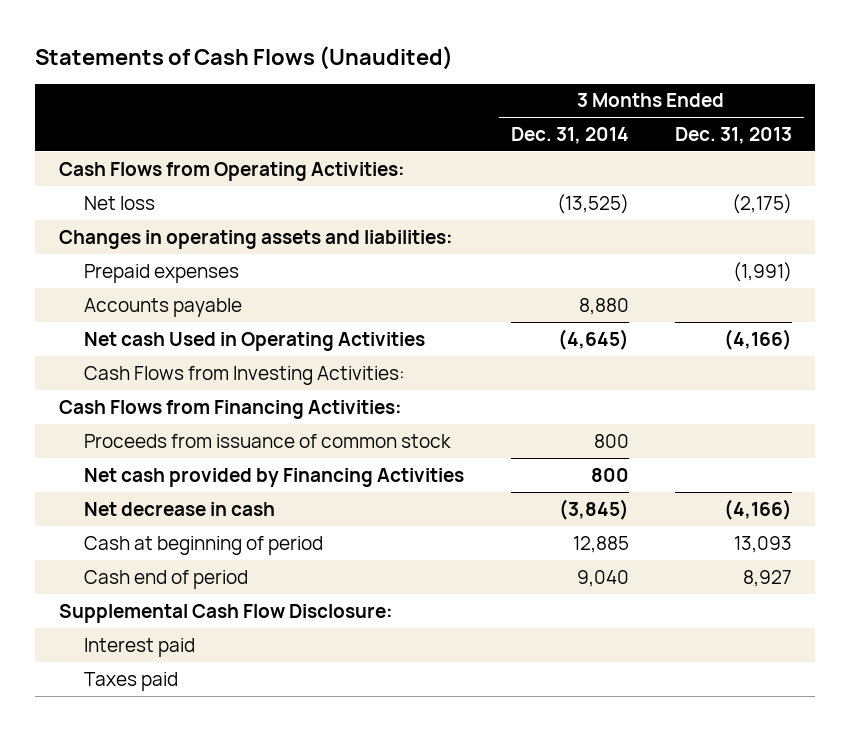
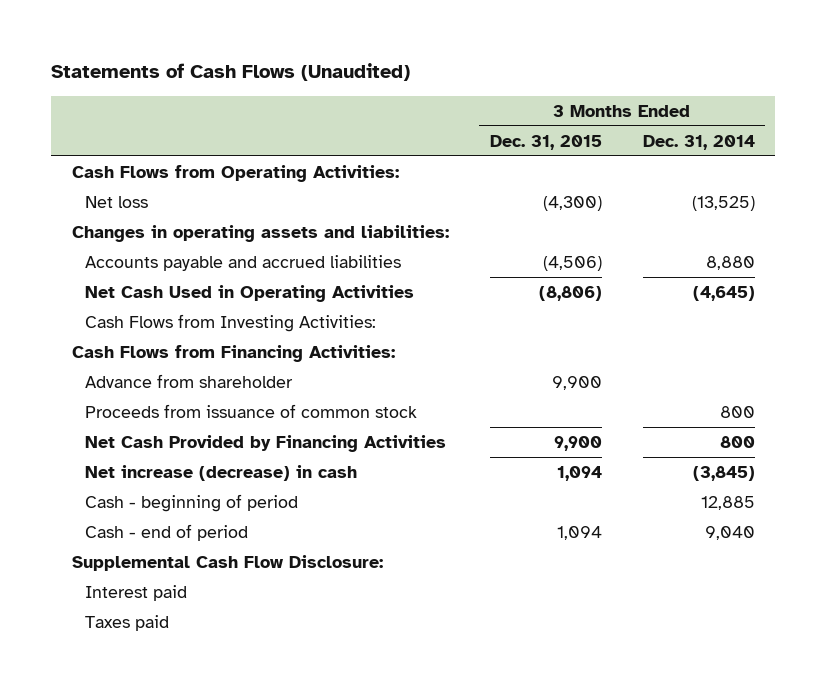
[674,127,792,145] Dec. 31, 2013 -> none
none -> [489,134,602,150] Dec. 31, 2015
[84,263,240,283] Prepaid expenses -> none
[84,297,243,317] Accounts payable -> [85,254,402,271] Accounts payable and accrued liabilities
[84,331,426,351] Net cash Used in Operating Activities -> [85,284,415,302] Net Cash Used in Operating Activities
none -> [85,373,294,388] Advance from shareholder
[84,467,465,487] Net cash provided by Financing Activities -> [85,434,447,452] Net Cash Provided by Financing Activities
[84,501,276,516] Net decrease in cash -> [85,464,358,481] Net increase (decrease) in cash
[84,535,324,555] Cash at beginning of period -> [85,493,299,512] Cash - beginning of period
[84,569,249,589] Cash end of period -> [85,523,249,541] Cash - end of period

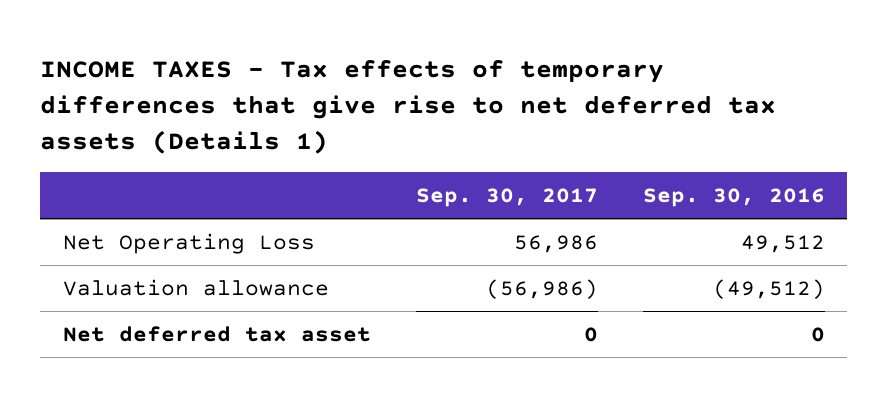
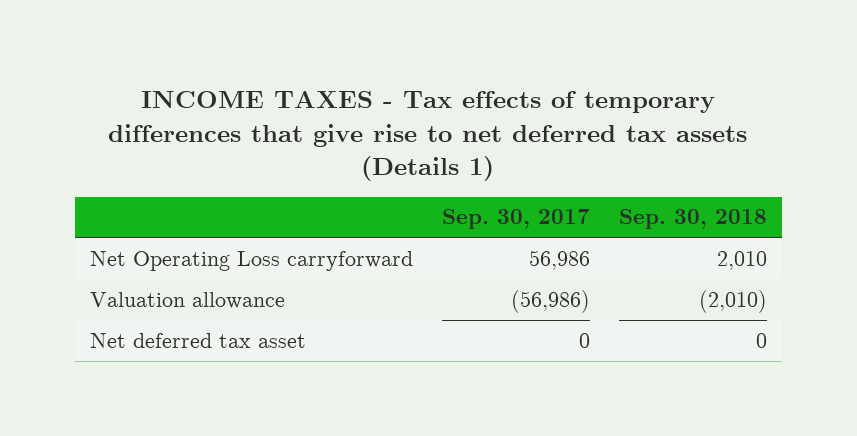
[642,187,825,207] Sep. 30, 2016 -> none
none -> [619,209,768,230] Sep. 30, 2018
[62,233,315,255] Net Operating Loss -> [89,250,413,271] Net Operating Loss carryforward

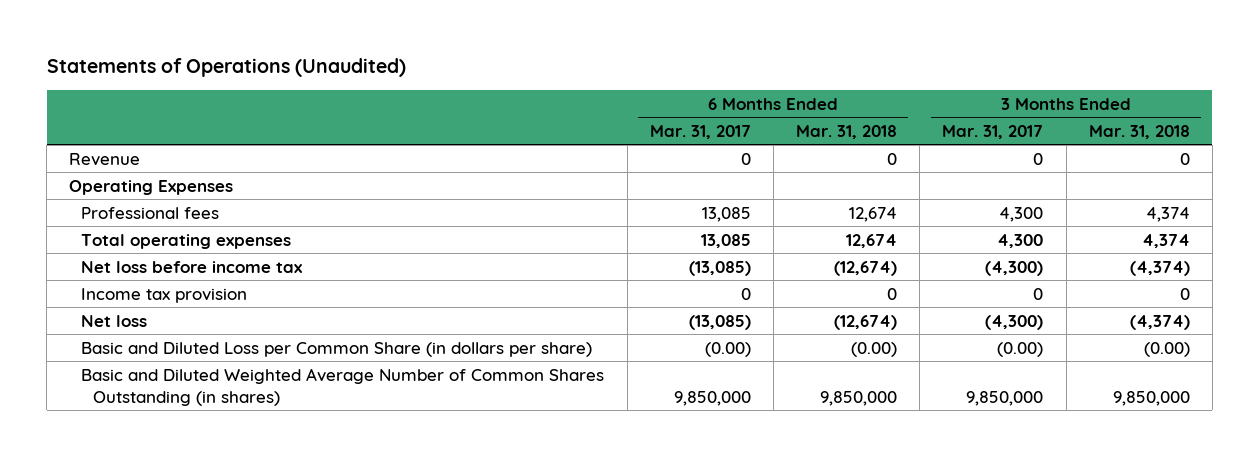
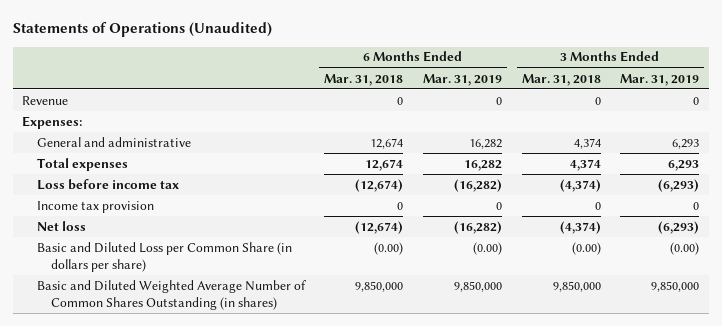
[649,124,751,139] Mar. 31, 2017 -> none
[942,124,1044,139] Mar. 31, 2017 -> none
none -> [422,73,502,86] Mar. 31, 2019
none -> [620,73,700,86] Mar. 31, 2019
[69,179,234,195] Operating Expenses -> [22,115,83,129] Expenses:
[81,206,220,219] Professional fees -> [36,136,191,147] General and administrative
[81,233,292,249] Total operating expenses -> [36,157,128,171] Total expenses
[81,260,304,273] Net loss before income tax -> [36,178,179,190] Loss before income tax

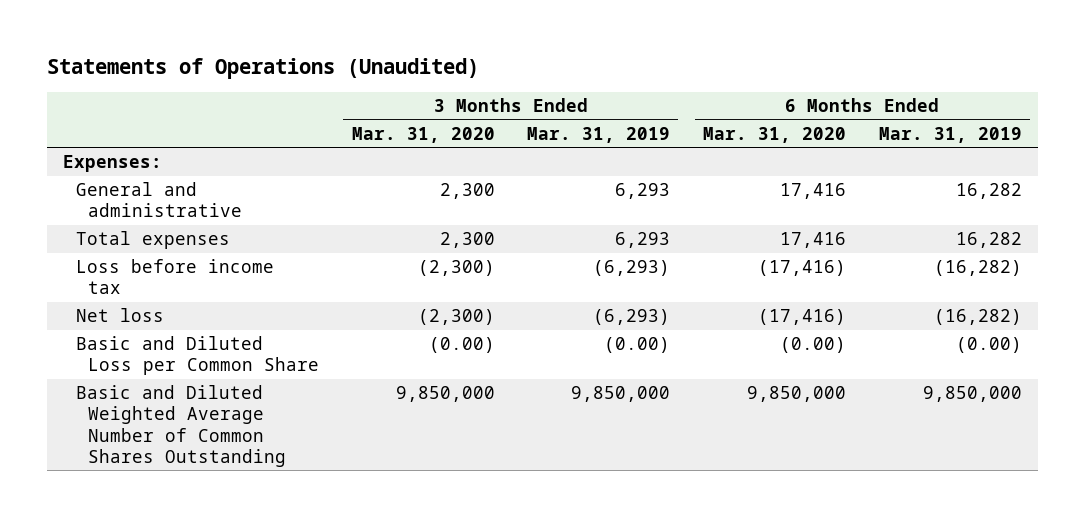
[324,73,404,86] Mar. 31, 2018 -> none
[521,73,601,86] Mar. 31, 2018 -> none
none -> [351,126,495,143] Mar. 31, 2020
none -> [702,126,846,143] Mar. 31, 2020
[22,95,69,105] Revenue -> none
[36,200,154,213] Income tax provision -> none
[36,241,292,273] Basic and Diluted Loss per Common Share (in dollars per share) -> [75,336,319,376] Basic and Diluted Loss per Common Share
[36,279,306,311] Basic and Diluted Weighted Average Number of Common Shares Outstanding (in shares) -> [75,385,286,467] Basic and Diluted Weighted Average Number of Common Shares Outstanding

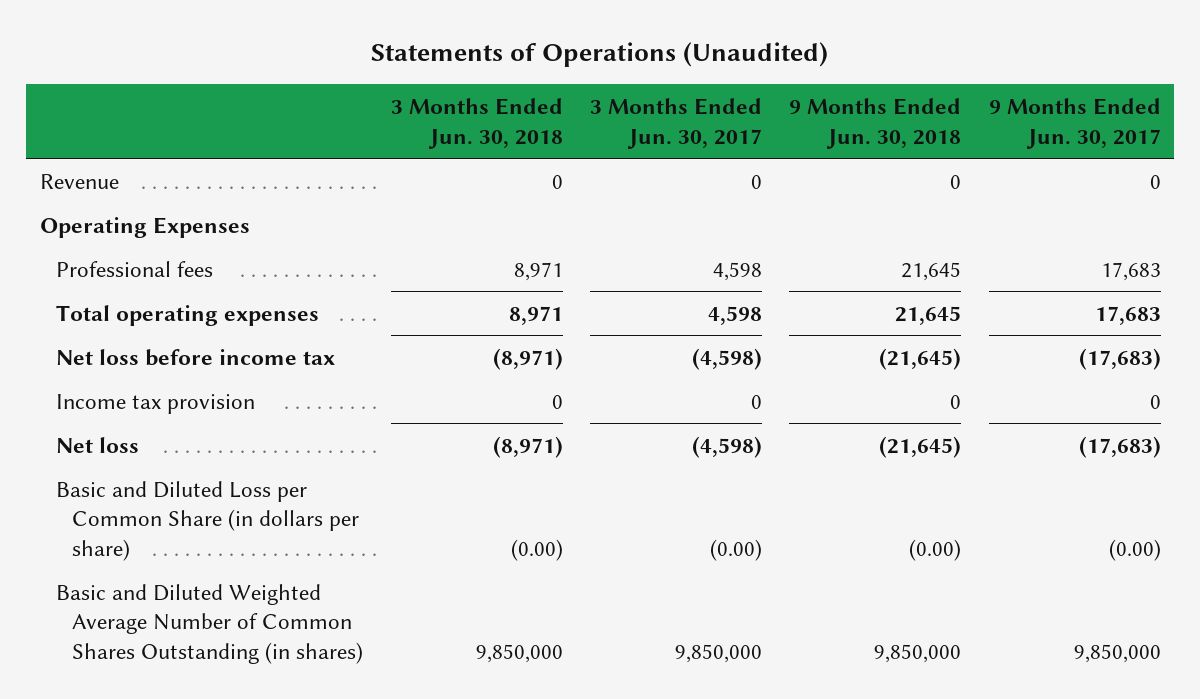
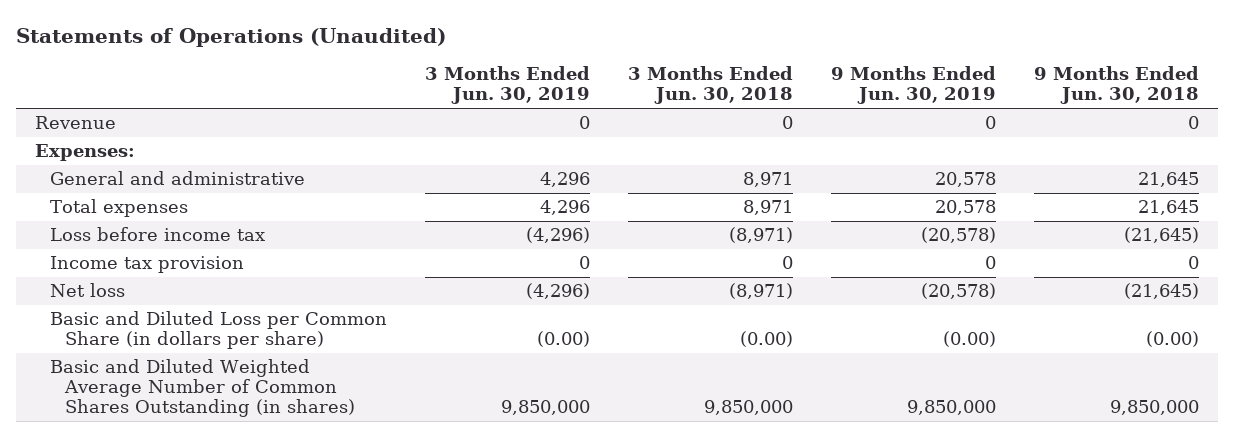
[590,98,763,149] 3 Months Ended Jun. 30, 2017 -> none
[988,98,1161,149] 9 Months Ended Jun. 30, 2017 -> none
none -> [424,66,590,105] 3 Months Ended Jun. 30, 2019
none -> [831,66,997,105] 9 Months Ended Jun. 30, 2019
[39,216,250,238] Operating Expenses -> [34,144,135,162] Expenses:
[55,260,213,277] Professional fees -> [49,171,305,186] General and administrative
[55,304,319,326] Total operating expenses -> [49,199,188,218] Total expenses
[55,348,335,366] Net loss before income tax -> [49,227,265,242] Loss before income tax

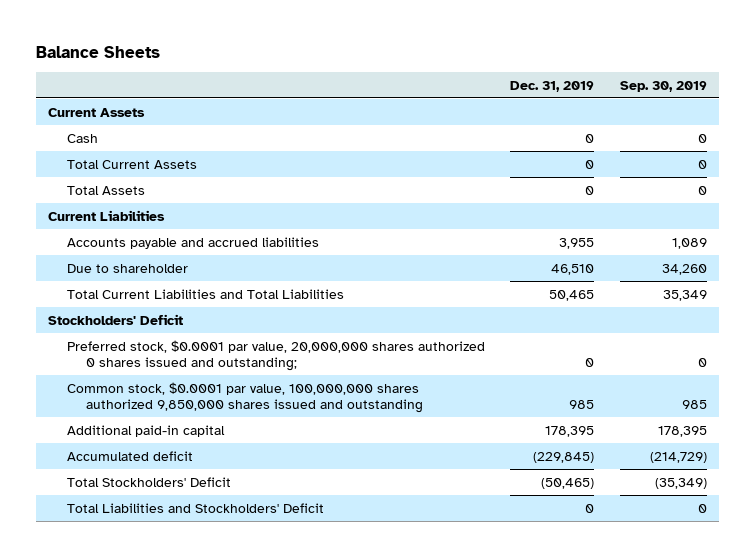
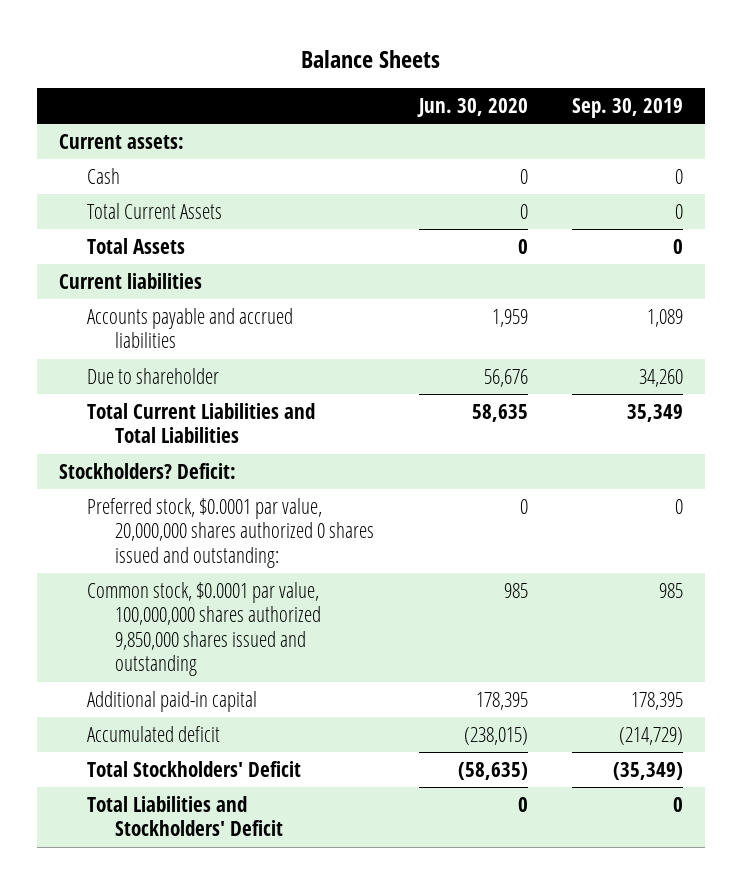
[510,80,595,92] Dec. 31, 2019 -> none
none -> [416,98,528,118] Jun. 30, 2020
[48,107,146,117] Current Assets -> [58,133,184,149] Current assets:
[48,209,166,221] Current Liabilities -> [58,272,202,289] Current liabilities
[48,313,184,325] Stockholders' Deficit -> [58,462,236,479] Stockholders? Deficit:
[67,339,486,372] Preferred stock, $0.0001 par value, 20,000,000 shares authorized 0 shares issued and outstanding; -> [86,497,375,568] Preferred stock, $0.0001 par value, 20,000,000 shares authorized 0 shares issued and outstanding:

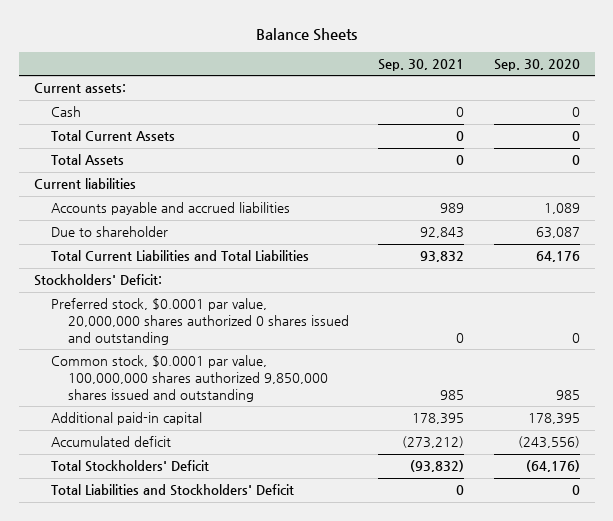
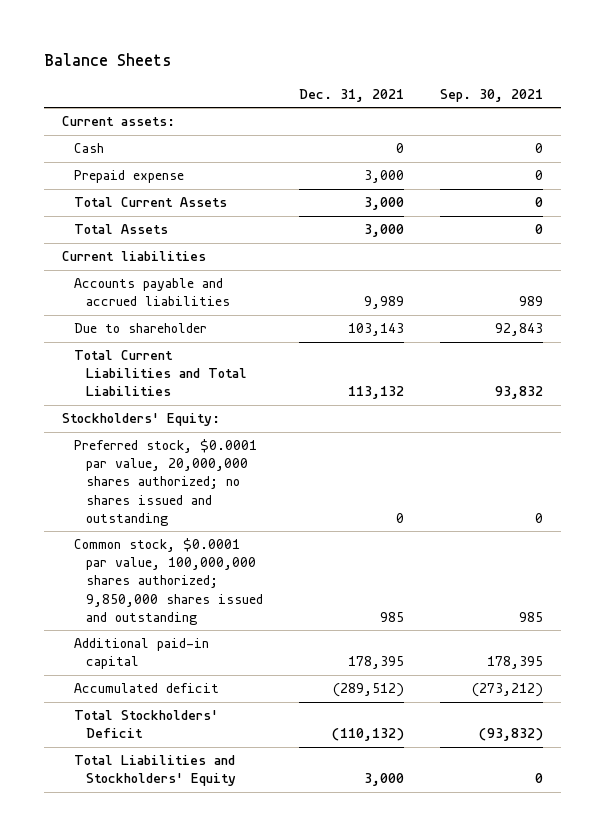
[493,59,580,72] Sep. 30, 2020 -> none
none -> [298,88,404,102] Dec. 31, 2021
none -> [73,170,184,184] Prepaid expense
[33,274,162,287] Stockholders' Deficit: -> [62,413,221,427] Stockholders' Equity:
[50,298,349,346] Preferred stock, $0.0001 par value, 20,000,000 shares authorized 0 shares issued and outstanding -> [73,439,257,526] Preferred stock, $0.0001 par value, 20,000,000 shares authorized; no shares issued and outstanding
[50,355,328,403] Common stock, $0.0001 par value, 100,000,000 shares authorized 9,850,000 shares issued and outstanding -> [73,538,263,625] Common stock, $0.0001 par value, 100,000,000 shares authorized; 9,850,000 shares issued and outstanding
[50,484,294,497] Total Liabilities and Stockholders' Deficit -> [73,755,236,787] Total Liabilities and Stockholders' Equity

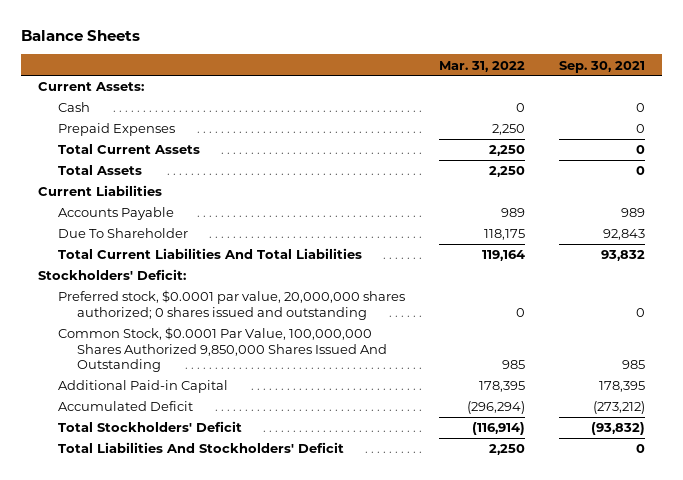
[298,88,404,102] Dec. 31, 2021 -> none
none -> [438,60,525,72] Mar. 31, 2022
[62,116,176,127] Current assets: -> [37,82,144,92] Current Assets:
[73,170,184,184] Prepaid expense -> [57,123,175,137] Prepaid Expenses
[62,251,207,262] Current liabilities -> [37,185,162,197] Current Liabilities
[73,278,230,307] Accounts payable and accrued liabilities -> [57,207,174,221] Accounts Payable
[73,323,207,334] Due to shareholder -> [57,228,188,239] Due To Shareholder
[73,350,247,397] Total Current Liabilities and Total Liabilities -> [57,248,362,260] Total Current Liabilities And Total Liabilities
[62,413,221,427] Stockholders' Equity: -> [37,269,186,281] Stockholders' Deficit:
[73,439,257,526] Preferred stock, $0.0001 par value, 20,000,000 shares authorized; no shares issued and outstanding -> [57,290,405,320] Preferred stock, $0.0001 par value, 20,000,000 shares authorized; 0 shares issued and outstanding
[73,538,263,625] Common stock, $0.0001 par value, 100,000,000 shares authorized; 9,850,000 shares issued and outstanding -> [57,327,388,373] Common Stock, $0.0001 Par Value, 100,000,000 Shares Authorized 9,850,000 Shares Issued And Outstanding
[73,638,209,670] Additional paid-in capital -> [57,380,228,394] Additional Paid-in Capital
[73,683,219,694] Accumulated deficit -> [57,401,193,412] Accumulated Deficit
[73,755,236,787] Total Liabilities and Stockholders' Equity -> [57,442,344,454] Total Liabilities And Stockholders' Deficit

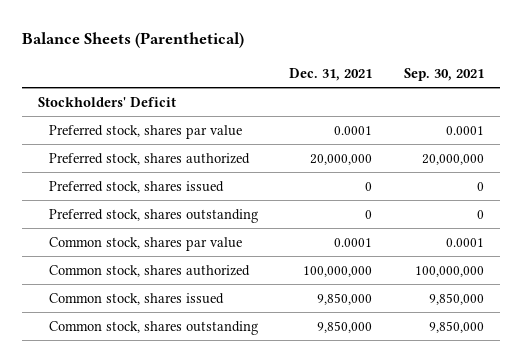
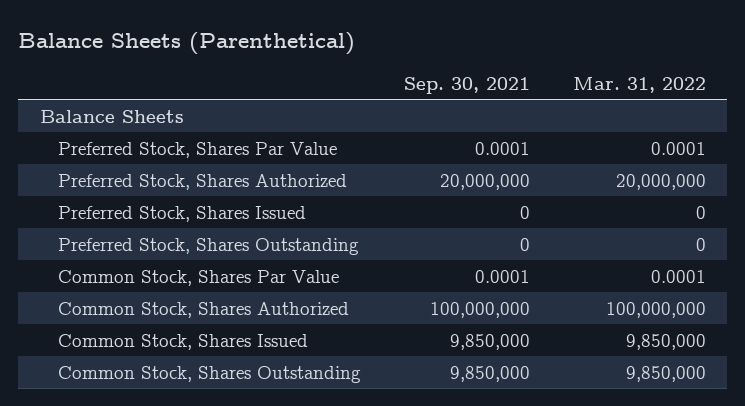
[289,67,373,81] Dec. 31, 2021 -> none
none -> [572,77,706,94] Mar. 31, 2022
[37,96,176,107] Stockholders' Deficit -> none
none -> [39,109,184,123] Balance Sheets
[48,124,242,139] Preferred stock, shares par value -> [57,141,337,158] Preferred Stock, Shares Par Value
[48,152,250,165] Preferred stock, shares authorized -> [57,173,347,190] Preferred Stock, Shares Authorized
[48,180,224,193] Preferred stock, shares issued -> [57,205,306,222] Preferred Stock, Shares Issued
[48,208,258,223] Preferred stock, shares outstanding -> [57,237,359,255] Preferred Stock, Shares Outstanding
[48,236,242,251] Common stock, shares par value -> [57,269,339,286] Common Stock, Shares Par Value
[48,264,250,277] Common stock, shares authorized -> [57,301,349,318] Common Stock, Shares Authorized
[48,292,224,305] Common stock, shares issued -> [57,333,308,350] Common Stock, Shares Issued
[48,320,258,335] Common stock, shares outstanding -> [57,365,361,383] Common Stock, Shares Outstanding

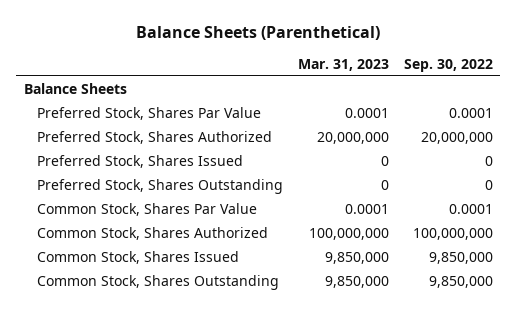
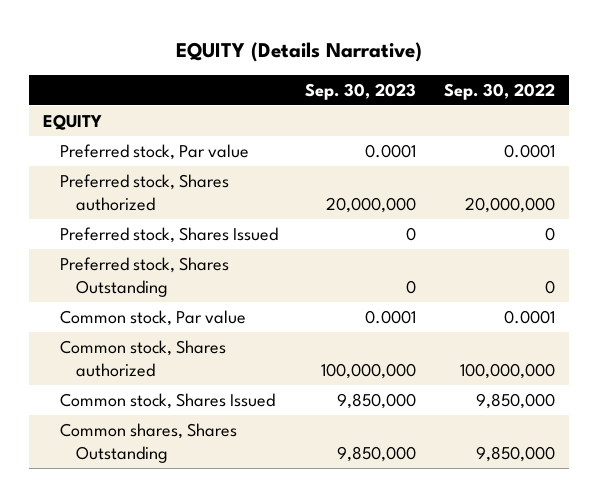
[136,25,381,40] Balance Sheets (Parenthetical) -> [175,42,422,63] EQUITY (Details Narrative)
[297,58,389,71] Mar. 31, 2023 -> none
none -> [305,83,417,101] Sep. 30, 2023
[23,83,127,95] Balance Sheets -> none
none -> [42,113,102,130] EQUITY
[36,107,261,121] Preferred Stock, Shares Par Value -> [59,143,249,160] Preferred stock, Par value
[36,131,272,145] Preferred Stock, Shares Authorized -> [59,173,229,212] Preferred stock, Shares authorized
[36,155,243,169] Preferred Stock, Shares Issued -> [59,226,278,243] Preferred stock, Shares Issued
[36,179,283,195] Preferred Stock, Shares Outstanding -> [59,256,229,298] Preferred stock, Shares Outstanding
[36,203,257,217] Common Stock, Shares Par Value -> [59,309,246,326] Common stock, Par value
[36,227,268,241] Common Stock, Shares Authorized -> [59,339,226,378] Common stock, Shares authorized
[36,251,239,265] Common Stock, Shares Issued -> [59,392,275,409] Common stock, Shares Issued
[36,275,279,291] Common Stock, Shares Outstanding -> [59,422,237,464] Common shares, Shares Outstanding

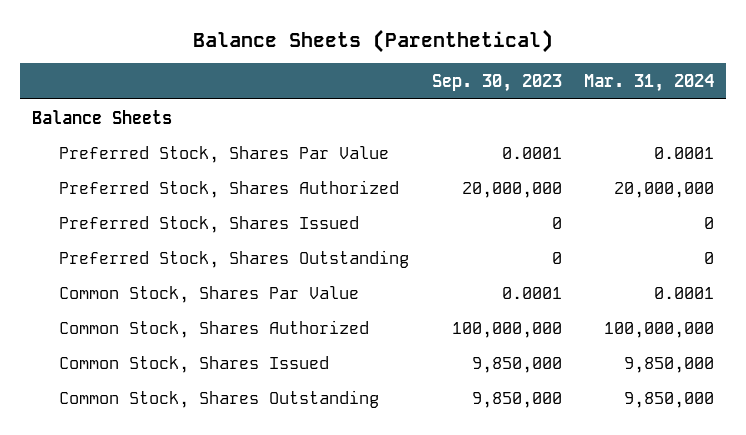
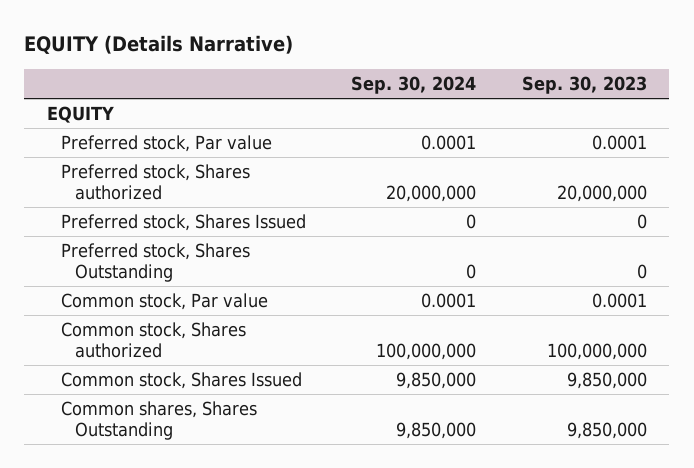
[193,28,554,53] Balance Sheets (Parenthetical) -> [24,35,294,55] EQUITY (Details Narrative)
[584,74,715,93] Mar. 31, 2024 -> none
none -> [351,76,477,95] Sep. 30, 2024
[31,109,172,124] Balance Sheets -> none
none -> [46,106,114,124] EQUITY
[58,145,389,163] Preferred Stock, Shares Par Value -> [61,135,273,153] Preferred stock, Par value
[58,179,399,198] Preferred Stock, Shares Authorized -> [61,164,251,201] Preferred stock, Shares authorized
[58,215,359,233] Preferred Stock, Shares Issued -> [61,214,307,232] Preferred stock, Shares Issued
[58,249,409,268] Preferred Stock, Shares Outstanding -> [61,243,251,283] Preferred stock, Shares Outstanding
[58,285,359,303] Common Stock, Shares Par Value -> [61,293,269,311] Common stock, Par value
[58,319,369,338] Common Stock, Shares Authorized -> [61,322,247,359] Common stock, Shares authorized
[58,355,329,373] Common Stock, Shares Issued -> [61,372,303,390] Common stock, Shares Issued
[58,389,379,408] Common Stock, Shares Outstanding -> [61,401,258,441] Common shares, Shares Outstanding

